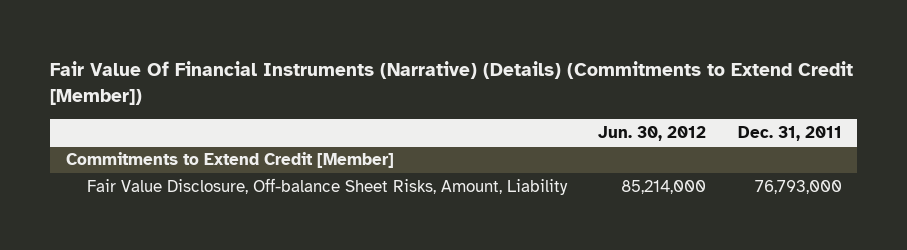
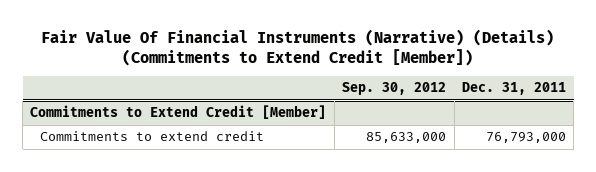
[598,125,707,141] Jun. 30, 2012 -> none
none -> [342,82,447,96] Sep. 30, 2012
[86,177,568,195] Fair Value Disclosure, Off-balance Sheet Risks, Amount, Liability -> [39,131,264,142] Commitments to extend credit

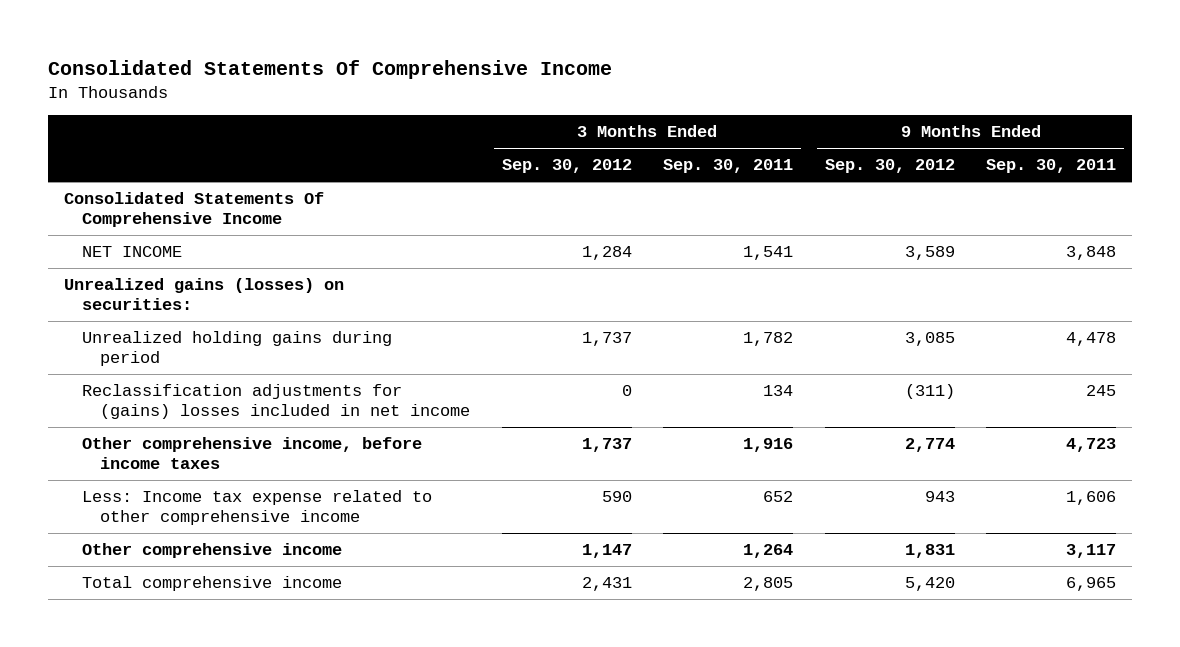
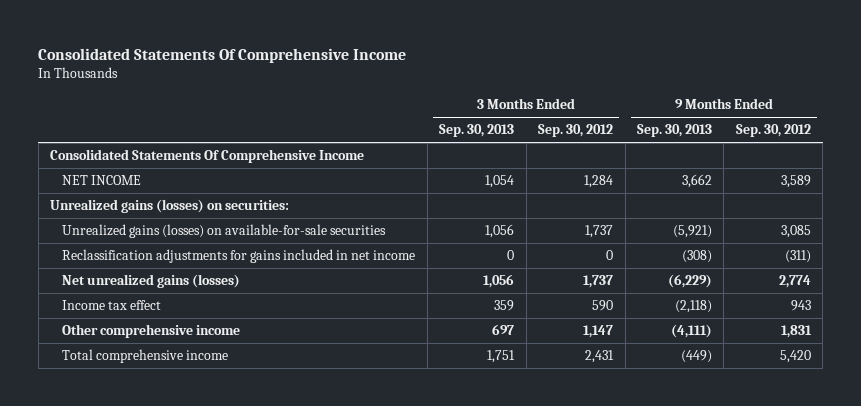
[663,159,794,174] Sep. 30, 2011 -> none
[986,159,1117,174] Sep. 30, 2011 -> none
none -> [439,124,515,138] Sep. 30, 2013
none -> [636,124,712,138] Sep. 30, 2013
[82,331,393,366] Unrealized holding gains during period -> [62,224,387,239] Unrealized gains (losses) on available-for-sale securities
[82,384,471,419] Reclassification adjustments for (gains) losses included in net income -> [62,249,416,264] Reclassification adjustments for gains included in net income
[82,437,423,469] Other comprehensive income, before income taxes -> [62,274,241,289] Net unrealized gains (losses)
[82,490,433,525] Less: Income tax expense related to other comprehensive income -> [62,300,162,311] Income tax effect

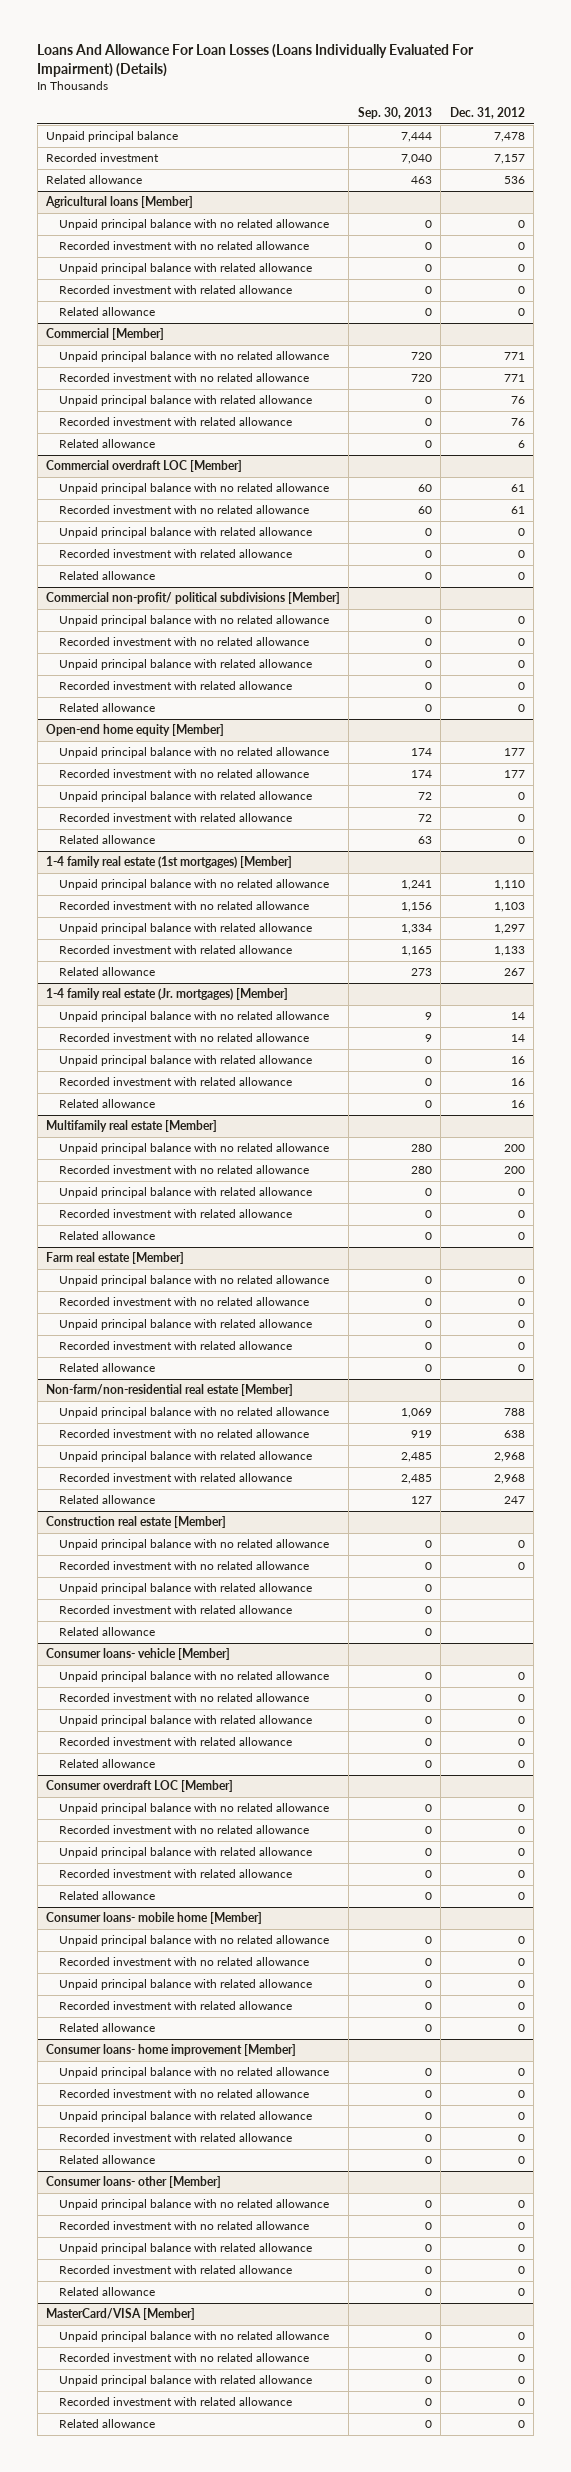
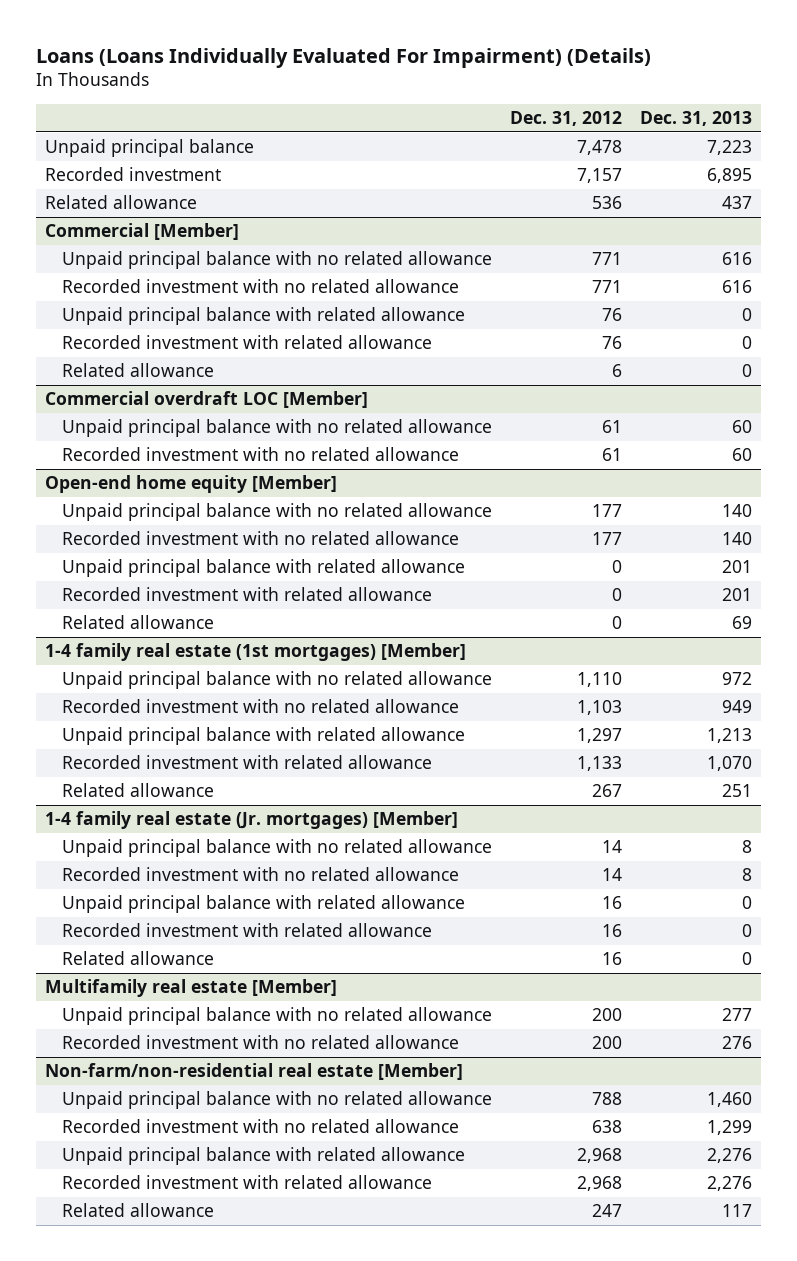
[37,44,475,77] Loans And Allowance For Loan Losses (Loans Individually Evaluated For Impairment) (Details) -> [35,47,651,68] Loans (Loans Individually Evaluated For Impairment) (Details)
[357,106,432,119] Sep. 30, 2013 -> none
none -> [640,110,753,126] Dec. 31, 2013
[45,196,194,209] Agricultural loans [Member] -> none
[59,219,330,231] Unpaid principal balance with no related allowance -> none
[59,241,310,251] Recorded investment with no related allowance -> none
[59,263,313,275] Unpaid principal balance with related allowance -> none
[59,285,293,295] Recorded investment with related allowance -> none
[59,307,156,317] Related allowance -> none
[59,527,313,539] Unpaid principal balance with related allowance -> none
[59,549,293,559] Recorded investment with related allowance -> none
[59,571,156,581] Related allowance -> none
[46,592,341,605] Commercial non-profit/ political subdivisions [Member] -> none
[59,615,330,627] Unpaid principal balance with no related allowance -> none
[59,637,310,647] Recorded investment with no related allowance -> none
[59,659,313,671] Unpaid principal balance with related allowance -> none
[59,681,293,691] Recorded investment with related allowance -> none
[59,703,156,713] Related allowance -> none
[59,1187,313,1199] Unpaid principal balance with related allowance -> none
[59,1209,293,1219] Recorded investment with related allowance -> none
[59,1231,156,1241] Related allowance -> none
[46,1252,185,1265] Farm real estate [Member] -> none
[59,1275,330,1287] Unpaid principal balance with no related allowance -> none
[59,1297,310,1307] Recorded investment with no related allowance -> none
[59,1319,313,1331] Unpaid principal balance with related allowance -> none
[59,1341,293,1351] Recorded investment with related allowance -> none
[59,1363,156,1373] Related allowance -> none
[46,1516,227,1529] Construction real estate [Member] -> none
[59,1539,330,1551] Unpaid principal balance with no related allowance -> none
[59,1561,310,1571] Recorded investment with no related allowance -> none
[59,1583,313,1595] Unpaid principal balance with related allowance -> none
[59,1605,293,1615] Recorded investment with related allowance -> none
[59,1627,156,1637] Related allowance -> none
[46,1648,231,1661] Consumer loans- vehicle [Member] -> none
[59,1671,330,1683] Unpaid principal balance with no related allowance -> none
[59,1693,310,1703] Recorded investment with no related allowance -> none
[59,1715,313,1727] Unpaid principal balance with related allowance -> none
[59,1737,293,1747] Recorded investment with related allowance -> none
[59,1759,156,1769] Related allowance -> none
[46,1780,234,1793] Consumer overdraft LOC [Member] -> none
[59,1803,330,1815] Unpaid principal balance with no related allowance -> none
[59,1825,310,1835] Recorded investment with no related allowance -> none
[59,1847,313,1859] Unpaid principal balance with related allowance -> none
[59,1869,293,1879] Recorded investment with related allowance -> none
[59,1891,156,1901] Related allowance -> none
[46,1912,263,1925] Consumer loans- mobile home [Member] -> none
[59,1935,330,1947] Unpaid principal balance with no related allowance -> none
[59,1957,310,1967] Recorded investment with no related allowance -> none
[59,1979,313,1991] Unpaid principal balance with related allowance -> none
[59,2001,293,2011] Recorded investment with related allowance -> none
[59,2023,156,2033] Related allowance -> none
[46,2044,297,2057] Consumer loans- home improvement [Member] -> none
[59,2067,330,2079] Unpaid principal balance with no related allowance -> none
[59,2089,310,2099] Recorded investment with no related allowance -> none
[59,2111,313,2123] Unpaid principal balance with related allowance -> none
[59,2133,293,2143] Recorded investment with related allowance -> none
[59,2155,156,2165] Related allowance -> none
[46,2176,222,2189] Consumer loans- other [Member] -> none
[59,2199,330,2211] Unpaid principal balance with no related allowance -> none
[59,2221,310,2231] Recorded investment with no related allowance -> none
[59,2243,313,2255] Unpaid principal balance with related allowance -> none
[59,2265,293,2275] Recorded investment with related allowance -> none
[59,2287,156,2297] Related allowance -> none
[46,2308,196,2321] MasterCard/VISA [Member] -> none
[59,2331,330,2343] Unpaid principal balance with no related allowance -> none
[59,2353,310,2363] Recorded investment with no related allowance -> none
[59,2375,313,2387] Unpaid principal balance with related allowance -> none
[59,2397,293,2407] Recorded investment with related allowance -> none
[59,2419,156,2429] Related allowance -> none

